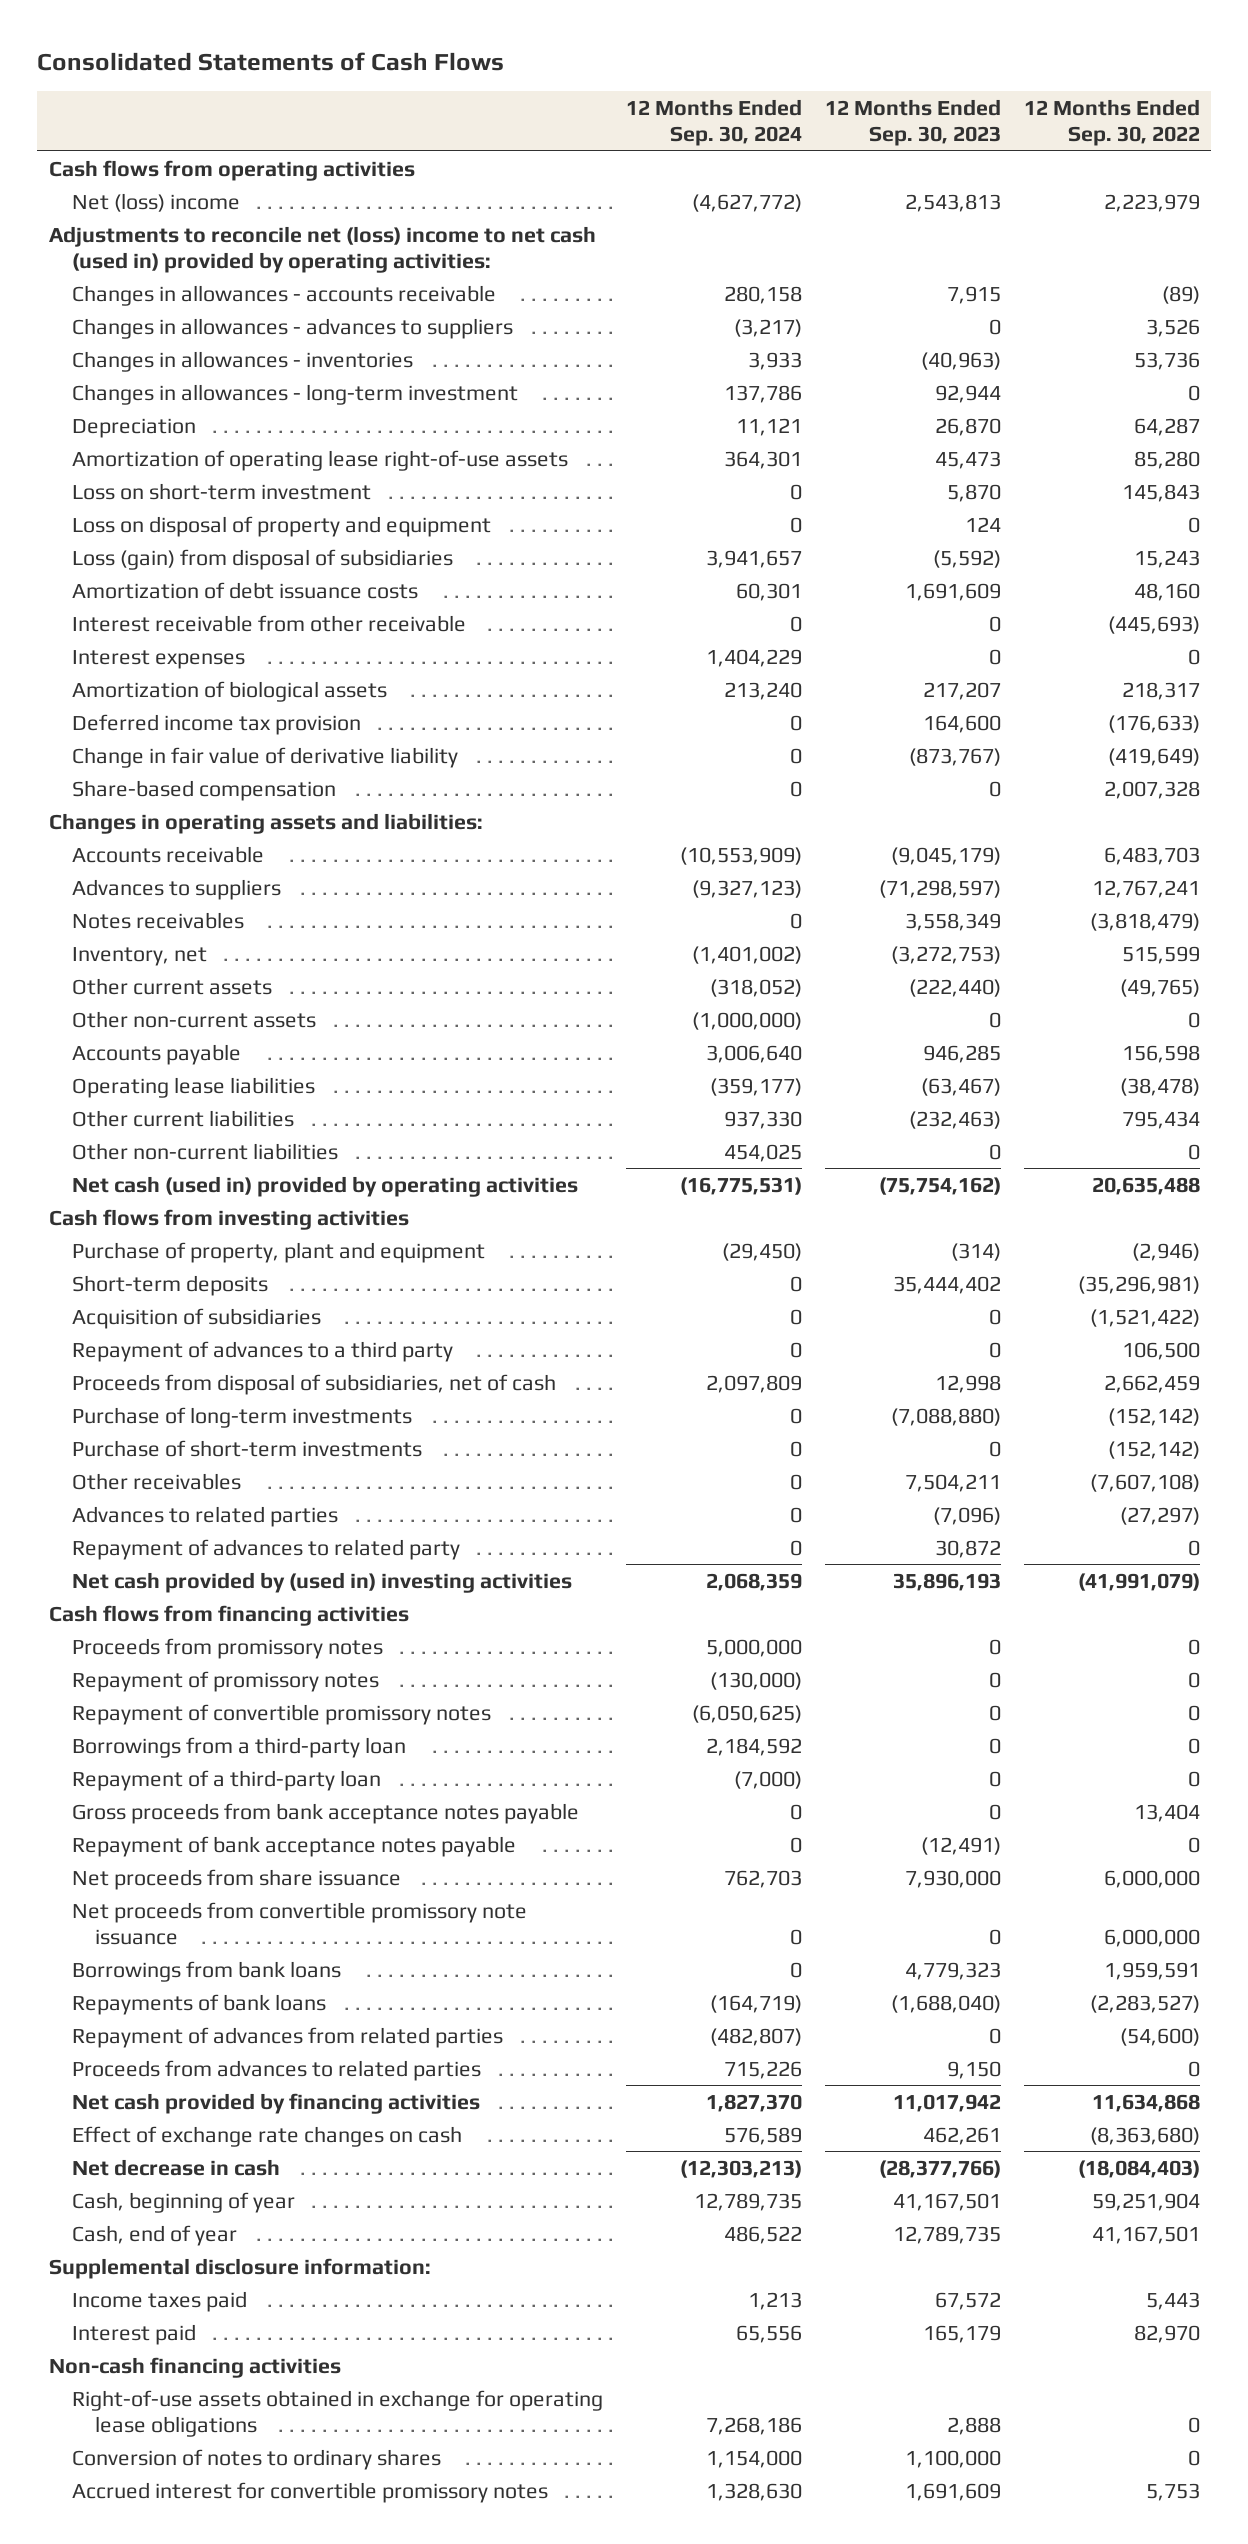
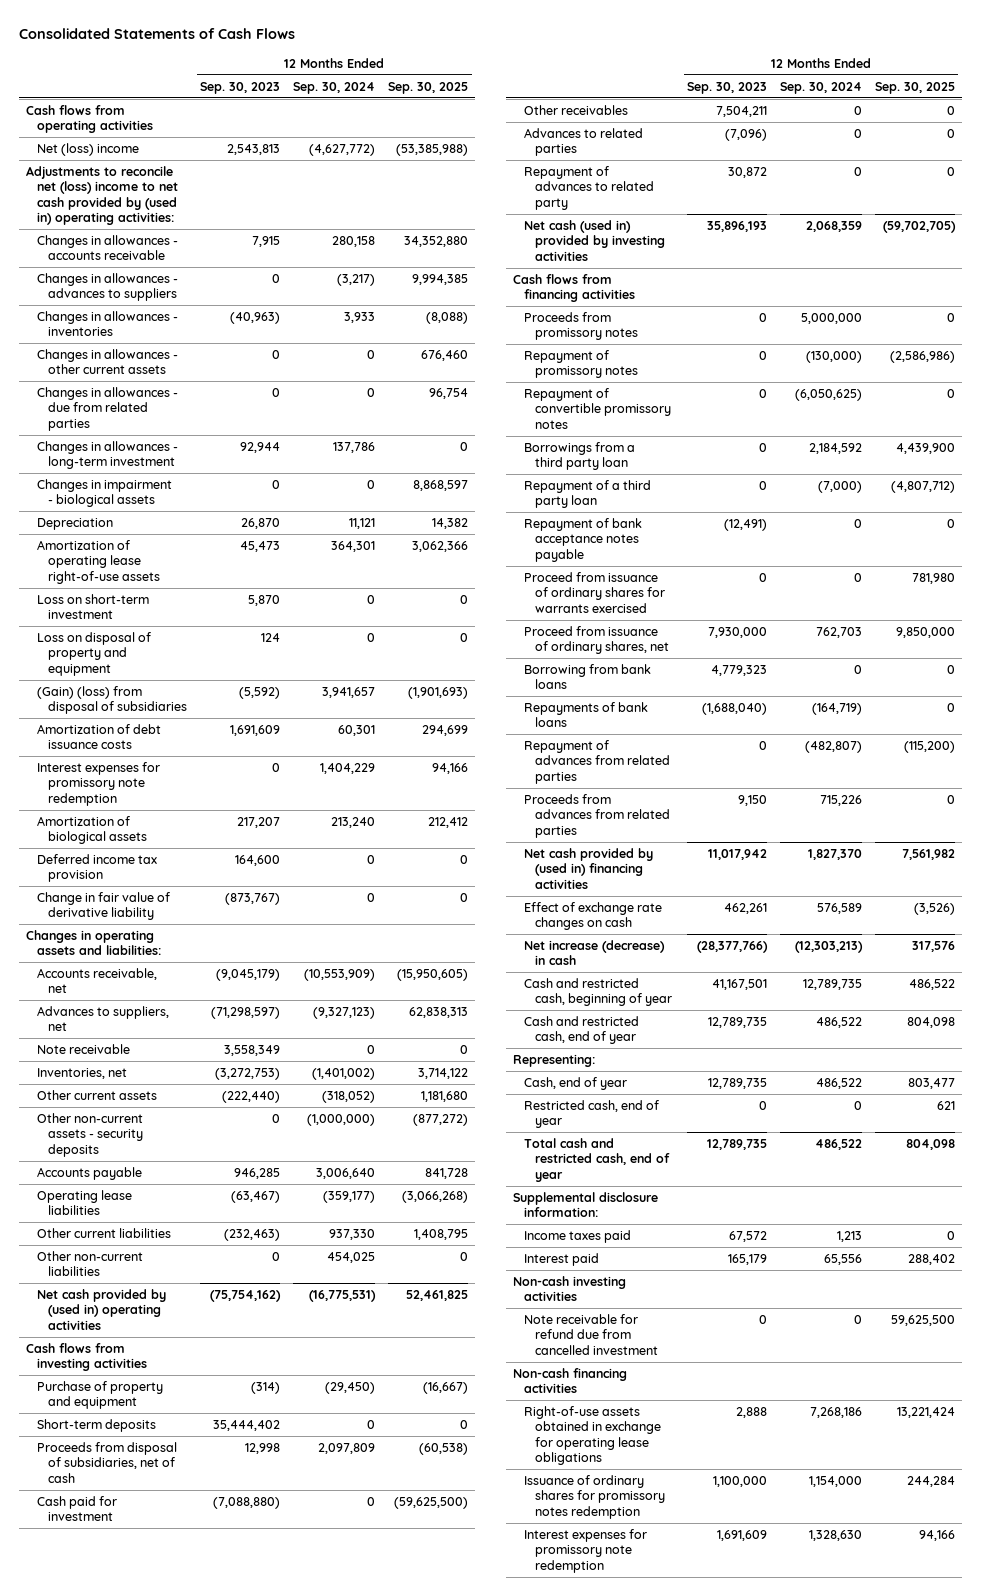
[1023,99,1200,147] 12 Months Ended Sep. 30, 2022 -> none
none -> [388,81,469,94] Sep. 30, 2025
[48,225,596,273] Adjustments to reconcile net (loss) income to net cash (used in) provided by operating activities: -> [25,166,179,226] Adjustments to reconcile net (loss) income to net cash provided by (used in) operating activities:
none -> [37,349,179,375] Changes in allowances - other current assets
none -> [37,387,179,431] Changes in allowances - due from related parties
none -> [37,479,173,508] Changes in impairment - biological assets
[71,548,453,570] Loss (gain) from disposal of subsidiaries -> [37,686,188,715] (Gain) (loss) from disposal of subsidiaries
[71,614,466,632] Interest receivable from other receivable -> none
[71,649,245,669] Interest expenses -> [37,762,161,806] Interest expenses for promissory note redemption
[71,779,336,801] Share-based compensation -> none
[71,845,264,863] Accounts receivable -> [37,968,158,994] Accounts receivable, net
[71,878,281,900] Advances to suppliers -> [37,1006,170,1032] Advances to suppliers, net
[71,911,244,929] Notes receivables -> [37,1044,131,1055] Note receivable
[71,946,207,966] Inventory, net -> [37,1068,128,1080] Inventories, net
[71,1010,316,1028] Other non-current assets -> [37,1113,144,1157] Other non-current assets - security deposits
[71,1175,578,1197] Net cash (used in) provided by operating activities -> [37,1289,167,1330] Net cash provided by (used in) operating activities
[71,1241,485,1263] Purchase of property, plant and equipment -> [37,1381,164,1410] Purchase of property and equipment
[71,1307,321,1329] Acquisition of subsidiaries -> none
[71,1340,453,1362] Repayment of advances to a third party -> none
[71,1439,422,1457] Purchase of short-term investments -> none
[71,1406,412,1428] Purchase of long-term investments -> [37,1496,118,1522] Cash paid for investment
[71,1571,572,1593] Net cash provided by (used in) investing activities -> [523,220,666,261] Net cash (used in) provided by investing activities
[71,1802,579,1824] Gross proceeds from bank acceptance notes payable -> none
[71,1736,406,1758] Borrowings from a third-party loan -> [523,442,635,471] Borrowings from a third party loan
[71,1769,381,1791] Repayment of a third-party loan -> [523,480,651,509] Repayment of a third party loan
[71,1901,527,1945] Net proceeds from convertible promissory note issuance -> none
[71,1868,401,1890] Net proceeds from share issuance -> [523,572,666,613] Proceed from issuance of ordinary shares for warrants exercised
[723,1869,802,1888] 762,703 -> [854,573,863,583] 0
[904,1869,1001,1888] 7,930,000 -> [759,573,768,583] 0
none -> [523,626,670,655] Proceed from issuance of ordinary shares, net
[71,1960,341,1982] Borrowings from bank loans -> [523,664,651,690] Borrowing from bank loans
[71,2059,481,2081] Proceeds from advances to related parties -> [523,794,671,838] Proceeds from advances from related parties
[71,2092,480,2114] Net cash provided by financing activities -> [523,848,653,889] Net cash provided by (used in) financing activities
[71,2158,280,2176] Net decrease in cash -> [523,940,665,966] Net increase (decrease) in cash
[71,2191,295,2213] Cash, beginning of year -> [523,978,673,1007] Cash and restricted cash, beginning of year
none -> [523,1016,639,1045] Cash and restricted cash, end of year
none -> [512,1054,595,1068] Representing:
none -> [523,1100,659,1129] Restricted cash, end of year
none -> [523,1138,671,1182] Total cash and restricted cash, end of year
none -> [512,1276,626,1302] Non-cash investing activities
none -> [523,1314,659,1355] Note receivable for refund due from cancelled investment
[71,2448,441,2470] Conversion of notes to ordinary shares -> [523,1475,666,1519] Issuance of ordinary shares for promissory notes redemption
[71,2481,548,2503] Accrued interest for convertible promissory notes -> [523,1529,647,1573] Interest expenses for promissory note redemption

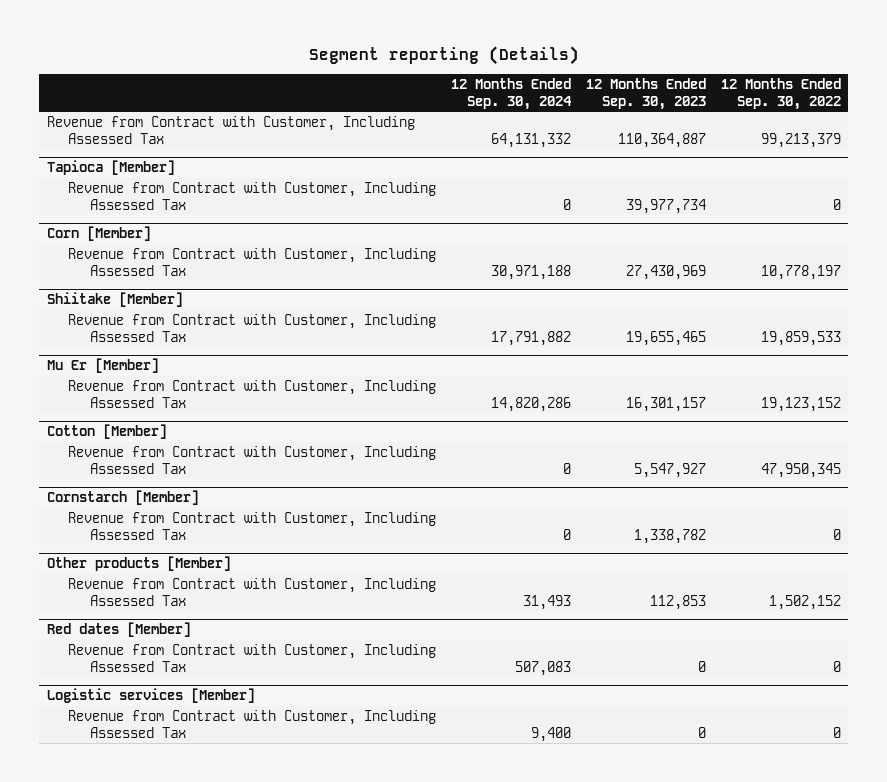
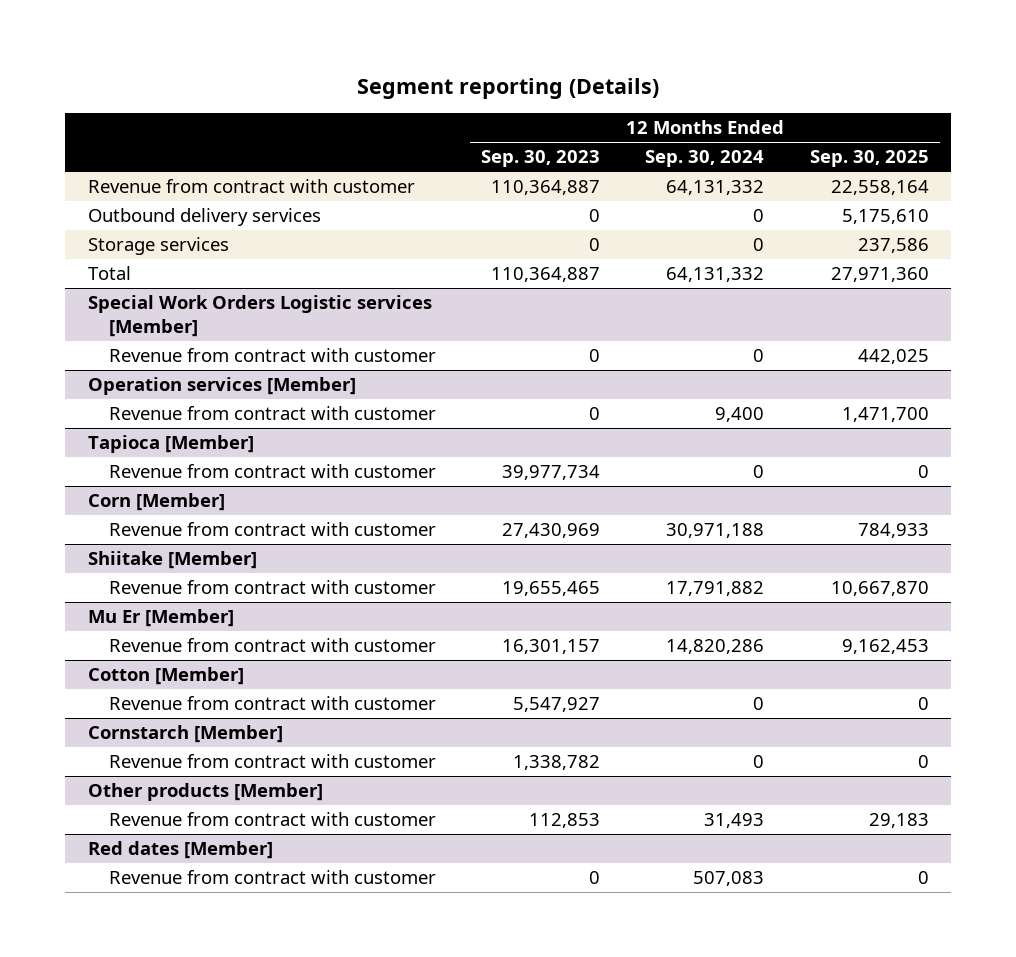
[720,77,841,110] 12 Months Ended Sep. 30, 2022 -> none
none -> [809,150,929,168] Sep. 30, 2025
[46,115,415,145] Revenue from Contract with Customer, Including Assessed Tax -> [87,179,415,194] Revenue from contract with customer
none -> [87,208,321,227] Outbound delivery services
none -> [87,237,229,256] Storage services
none -> [87,266,131,281] Total
none -> [87,295,432,338] Special Work Orders Logistic services [Member]
none -> [109,348,437,363] Revenue from contract with customer
none -> [87,377,356,396] Operation services [Member]
none -> [109,406,437,421] Revenue from contract with customer
[68,181,437,211] Revenue from Contract with Customer, Including Assessed Tax -> [109,464,437,479] Revenue from contract with customer
[68,247,437,277] Revenue from Contract with Customer, Including Assessed Tax -> [109,522,437,537] Revenue from contract with customer
[68,313,437,343] Revenue from Contract with Customer, Including Assessed Tax -> [109,580,437,595] Revenue from contract with customer
[68,379,437,409] Revenue from Contract with Customer, Including Assessed Tax -> [109,638,437,653] Revenue from contract with customer
[68,445,437,475] Revenue from Contract with Customer, Including Assessed Tax -> [109,696,437,711] Revenue from contract with customer
[68,511,437,541] Revenue from Contract with Customer, Including Assessed Tax -> [109,754,437,769] Revenue from contract with customer
[68,577,437,607] Revenue from Contract with Customer, Including Assessed Tax -> [109,812,437,827] Revenue from contract with customer
[46,688,255,704] Logistic services [Member] -> none
[68,709,437,739] Revenue from Contract with Customer, Including Assessed Tax -> none
[68,643,437,673] Revenue from Contract with Customer, Including Assessed Tax -> [109,870,437,885] Revenue from contract with customer

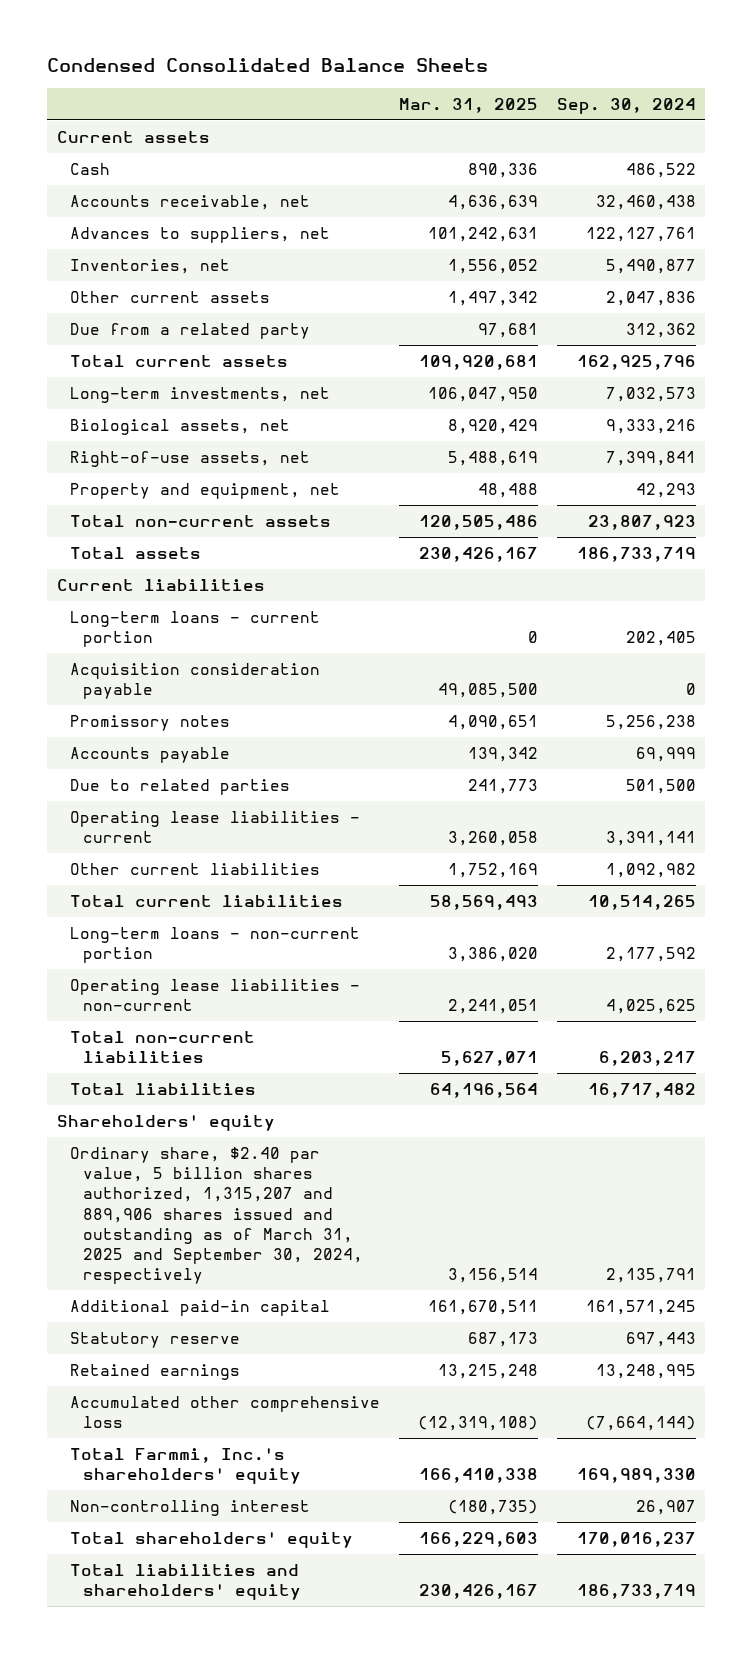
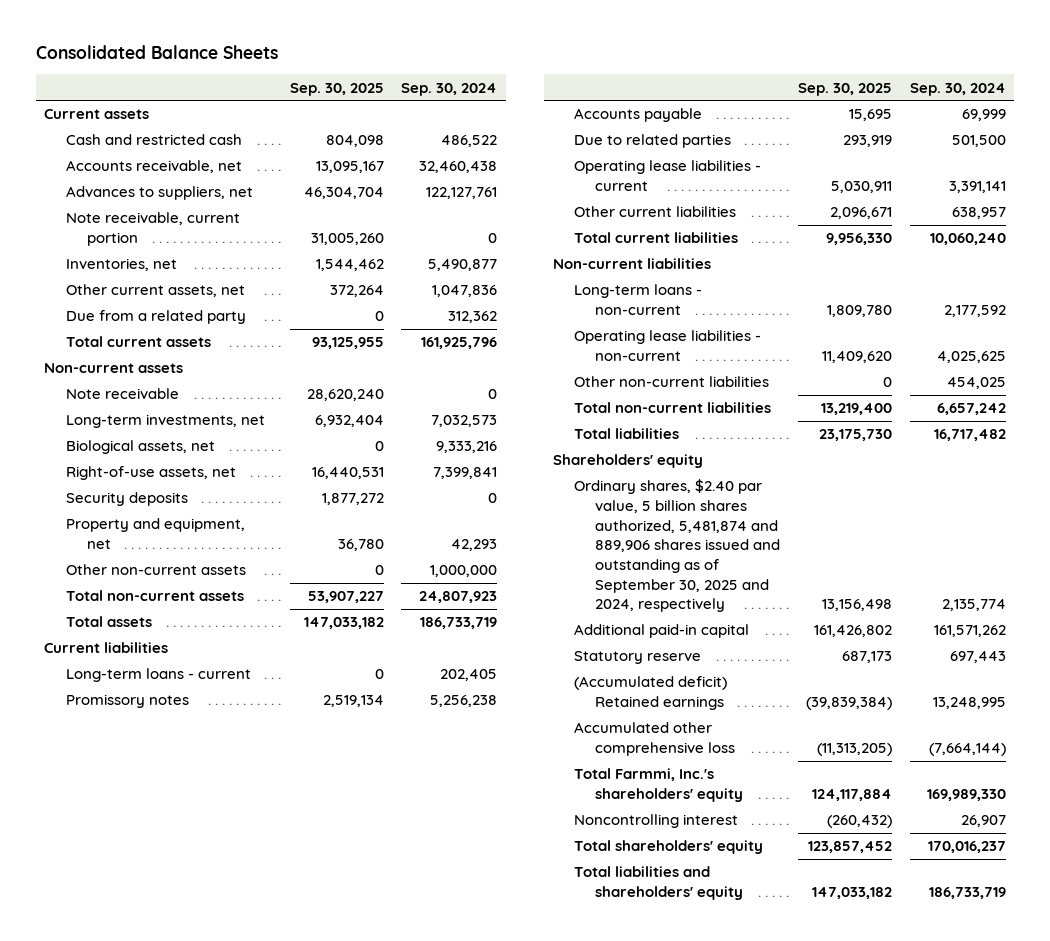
[47,57,489,72] Condensed Consolidated Balance Sheets -> [35,45,278,60] Consolidated Balance Sheets
[398,97,538,113] Mar. 31, 2025 -> none
none -> [289,82,384,96] Sep. 30, 2025
[70,163,111,176] Cash -> [65,134,242,146] Cash and restricted cash
none -> [65,212,240,247] Note receivable, current portion
[70,291,271,304] Other current assets -> [65,284,245,298] Other current assets, net
[605,291,696,307] 2,047,836 -> [432,285,498,298] 1,047,836
[576,355,696,371] 162,925,796 -> [421,337,498,350] 161,925,796
none -> [44,363,184,374] Non-current assets
none -> [65,388,179,400] Note receivable
none -> [65,492,188,507] Security deposits
none -> [65,564,246,576] Other non-current assets
[587,515,696,531] 23,807,923 -> [419,591,498,604] 24,807,923
[70,663,321,700] Acquisition consideration payable -> none
[70,611,321,648] Long-term loans - current portion -> [65,668,251,683] Long-term loans - current
[605,863,696,879] 1,092,982 -> [951,207,1006,220] 638,957
[587,895,696,911] 10,514,265 -> [929,233,1006,246] 10,060,240
none -> [552,258,711,270] Non-current liabilities
[70,927,361,964] Long-term loans - non-current portion -> [574,284,703,316] Long-term loans - non-current
none -> [574,376,770,388] Other non-current liabilities
[598,1051,696,1067] 6,203,217 -> [936,403,1006,416] 6,657,242
[70,1147,364,1285] Ordinary share, $2.40 par value, 5 billion shares authorized, 1,315,207 and 889,906 shares issued and outstanding as of March 31, 2025 and September 30, 2024, respectively -> [574,479,781,613] Ordinary shares, $2.40 par value, 5 billion shares authorized, 5,481,874 and 889,906 shares issued and outstanding as of September 30, 2025 and 2024, respectively
[605,1268,696,1284] 2,135,791 -> [941,599,1006,612] 2,135,774
[585,1300,696,1316] 161,571,245 -> [933,625,1006,638] 161,571,262
[70,1364,241,1381] Retained earnings -> [574,676,728,711] (Accumulated deficit) Retained earnings
[70,1500,311,1517] Non-controlling interest -> [574,814,739,829] Noncontrolling interest

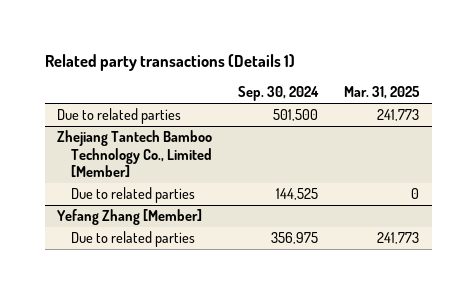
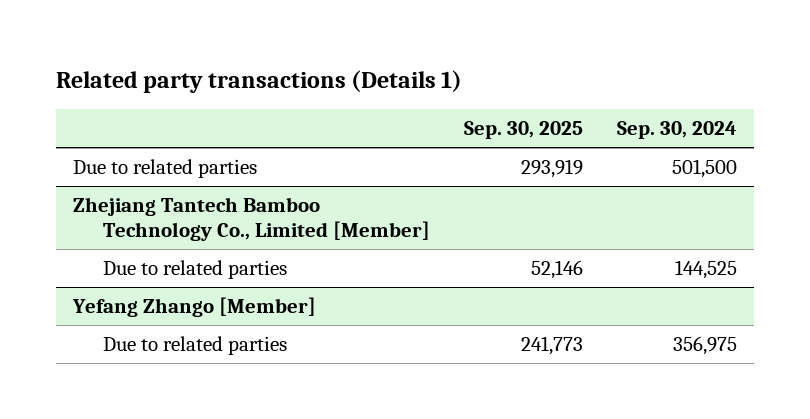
[343,86,420,100] Mar. 31, 2025 -> none
none -> [464,121,584,140] Sep. 30, 2025
[57,209,203,226] Yefang Zhang [Member] -> [71,297,316,318] Yefang Zhango [Member]

